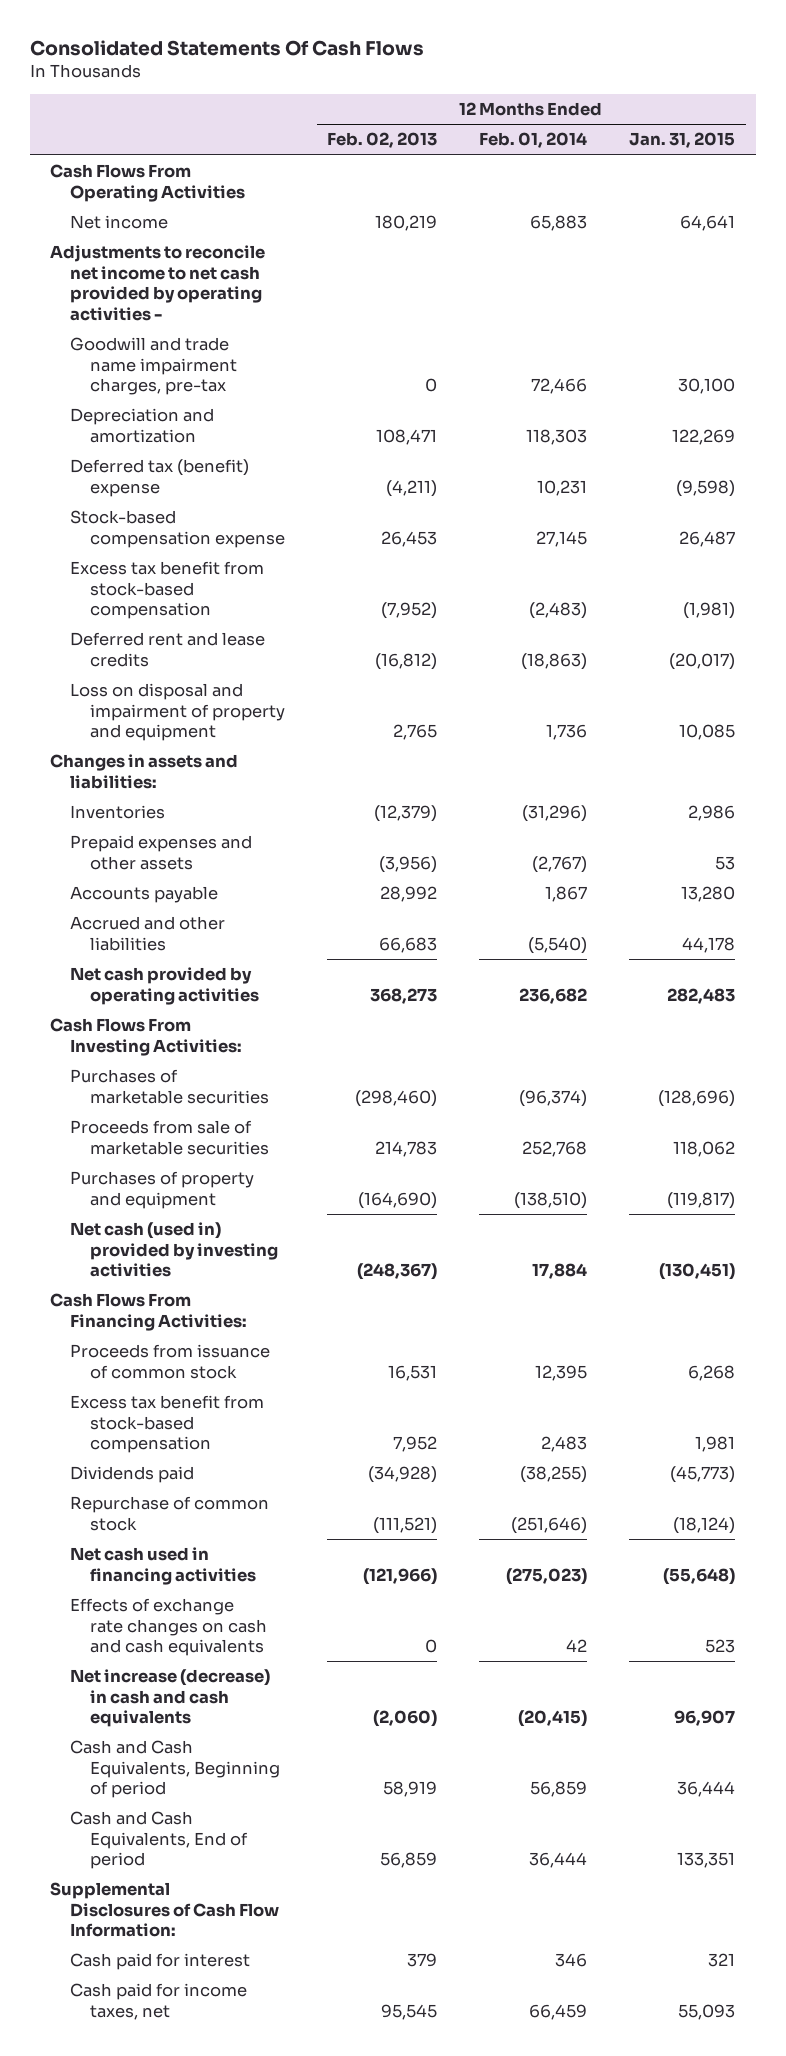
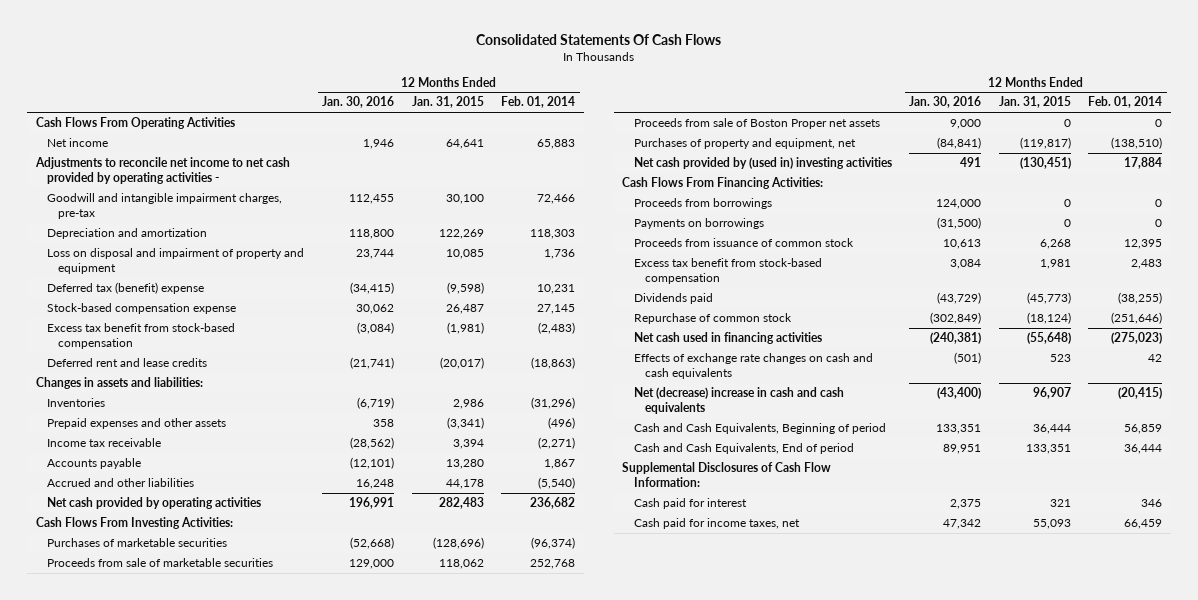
[327,132,438,149] Feb. 02, 2013 -> none
none -> [322,96,395,109] Jan. 30, 2016
[70,337,238,396] Goodwill and trade name impairment charges, pre-tax -> [46,193,282,219] Goodwill and intangible impairment charges, pre-tax
[70,683,286,742] Loss on disposal and impairment of property and equipment -> [46,248,304,274] Loss on disposal and impairment of property and equipment
[532,855,588,873] (2,767) -> [548,417,576,430] (496)
[715,855,736,870] 53 -> [446,417,484,430] (3,341)
none -> [46,438,161,448] Income tax receivable
none -> [633,118,880,130] Proceeds from sale of Boston Proper net assets
[70,1171,255,1209] Purchases of property and equipment -> [633,138,856,150] Purchases of property and equipment, net
[70,1222,279,1278] Net cash (used in) provided by investing activities -> [633,157,892,170] Net cash provided by (used in) investing activities
none -> [633,198,772,210] Proceeds from borrowings
none -> [633,218,764,230] Payments on borrowings
[70,1669,271,1728] Net increase (decrease) in cash and cash equivalents -> [633,387,844,414] Net (decrease) increase in cash and cash equivalents

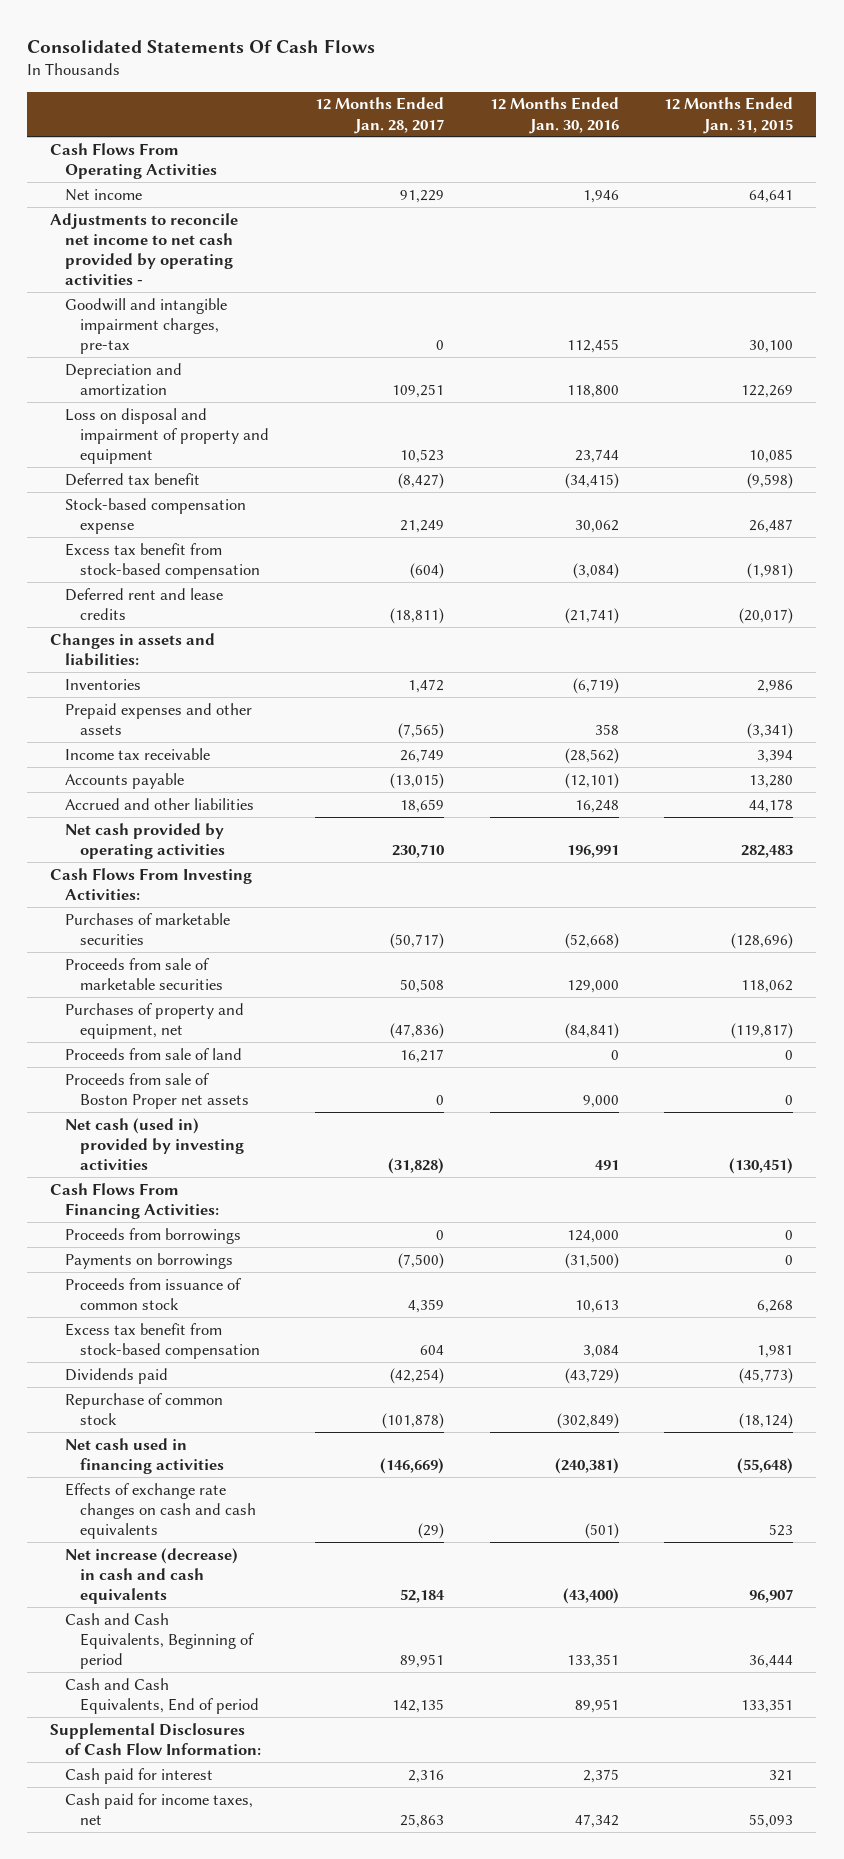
[501,96,576,109] Feb. 01, 2014 -> none
none -> [315,97,445,134] 12 Months Ended Jan. 28, 2017
[46,282,204,295] Deferred tax (benefit) expense -> [65,472,201,486] Deferred tax benefit
none -> [65,1047,243,1060] Proceeds from sale of land
[633,118,880,130] Proceeds from sale of Boston Proper net assets -> [65,1072,250,1109] Proceeds from sale of Boston Proper net assets
[633,157,892,170] Net cash provided by (used in) investing activities -> [65,1117,245,1170] Net cash (used in) provided by investing activities
[633,387,844,414] Net (decrease) increase in cash and cash equivalents -> [65,1547,239,1604] Net increase (decrease) in cash and cash equivalents

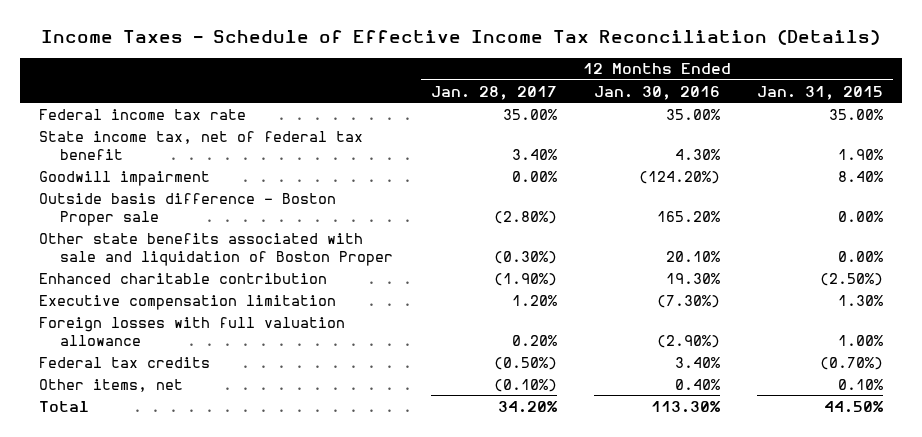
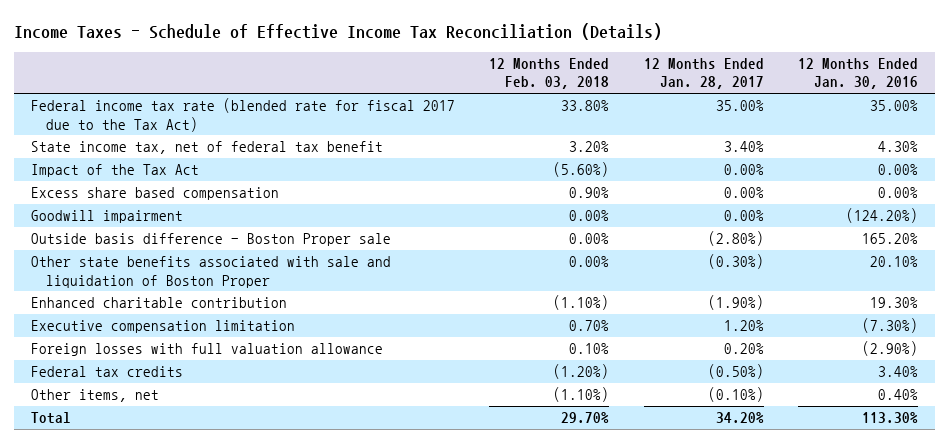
[757,85,884,100] Jan. 31, 2015 -> none
none -> [489,58,610,90] 12 Months Ended Feb. 03, 2018
[39,108,247,120] Federal income tax rate -> [30,98,455,132] Federal income tax rate (blended rate for fiscal 2017 due to the Tax Act)
none -> [30,164,199,178] Impact of the Tax Act
none -> [30,187,279,201] Excess share based compensation

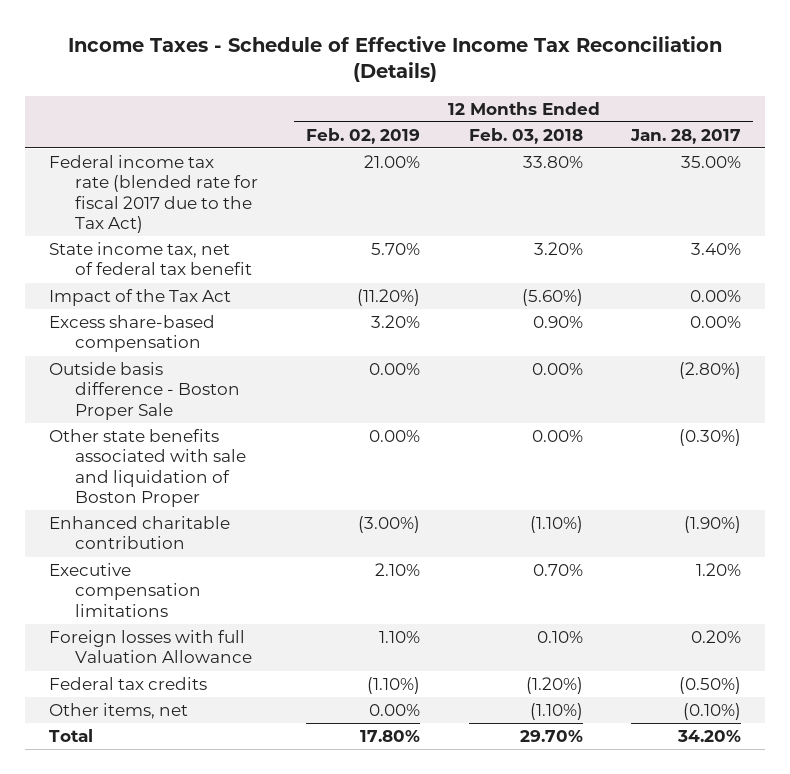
[797,58,918,90] 12 Months Ended Jan. 30, 2016 -> none
none -> [306,127,421,144] Feb. 02, 2019
[30,210,183,224] Goodwill impairment -> none
[30,187,279,201] Excess share based compensation -> [49,315,216,353] Excess share-based compensation
[30,233,391,247] Outside basis difference - Boston Proper sale -> [49,362,240,420] Outside basis difference - Boston Proper Sale
[30,320,295,334] Executive compensation limitation -> [49,563,201,617] Executive compensation limitations
[30,343,383,357] Foreign losses with full valuation allowance -> [49,630,252,664] Foreign losses with full Valuation Allowance

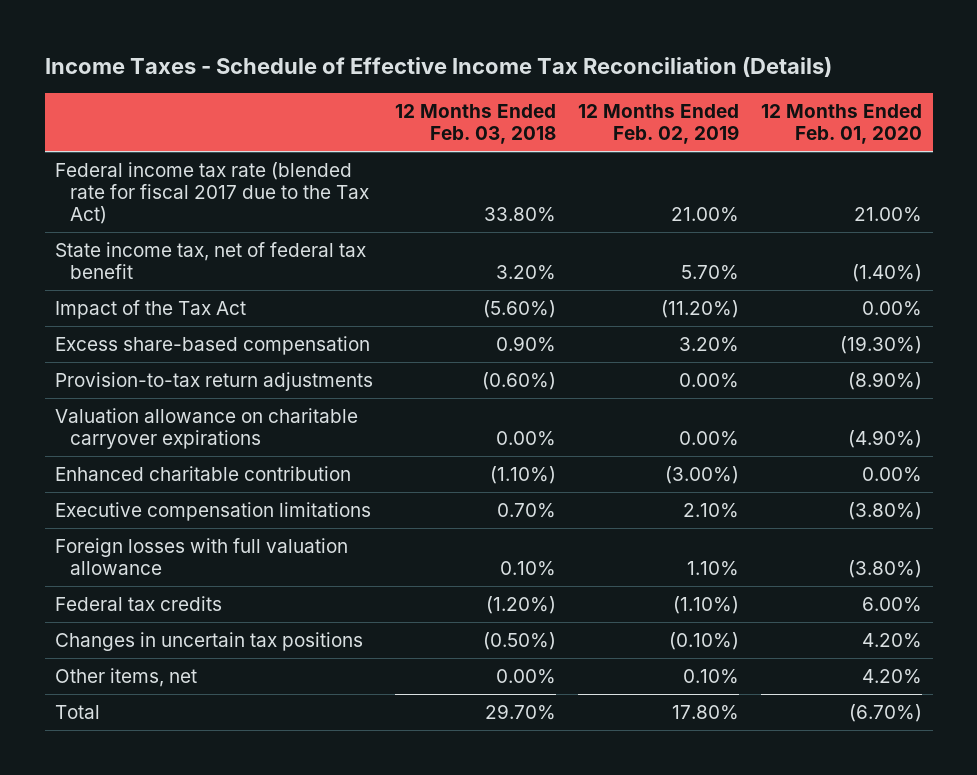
[630,128,742,144] Jan. 28, 2017 -> none
none -> [760,103,922,144] 12 Months Ended Feb. 01, 2020
[49,362,240,420] Outside basis difference - Boston Proper Sale -> none
none -> [55,371,374,391] Provision-to-tax return adjustments
[49,429,246,508] Other state benefits associated with sale and liquidation of Boston Proper -> [55,407,359,450] Valuation allowance on charitable carryover expirations
[49,630,252,664] Foreign losses with full Valuation Allowance -> [55,537,349,576] Foreign losses with full valuation allowance
none -> [55,631,364,651] Changes in uncertain tax positions
[369,704,421,717] 0.00% -> [682,668,739,684] 0.10%
[529,703,583,721] (1.10%) -> [496,668,557,684] 0.00%

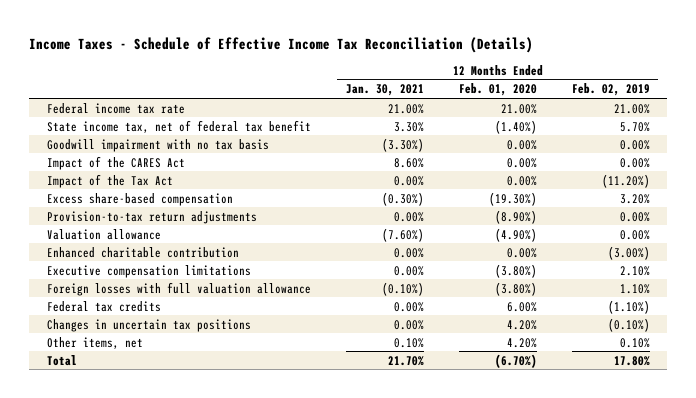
[395,103,557,144] 12 Months Ended Feb. 03, 2018 -> none
none -> [345,84,424,97] Jan. 30, 2021
[55,161,370,225] Federal income tax rate (blended rate for fiscal 2017 due to the Tax Act) -> [46,102,185,114] Federal income tax rate
none -> [46,138,269,152] Goodwill impairment with no tax basis
none -> [46,155,185,170] Impact of the CARES Act
[55,407,359,450] Valuation allowance on charitable carryover expirations -> none
none -> [46,228,161,240] Valuation allowance

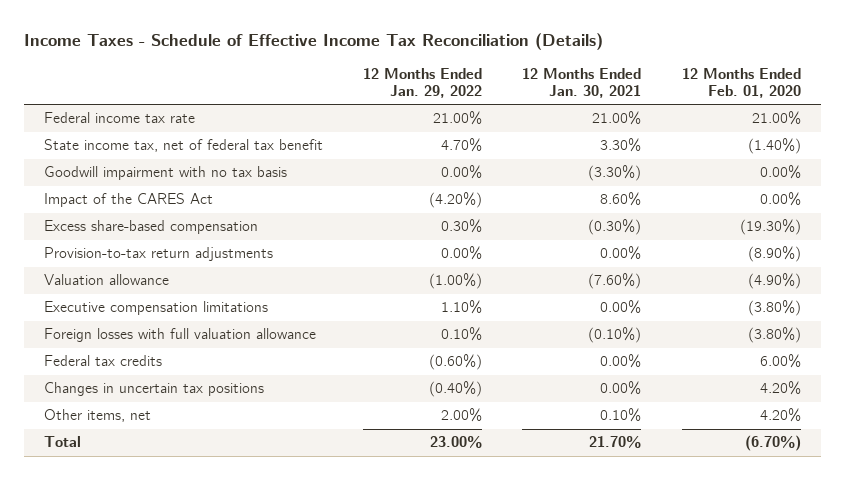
[571,83,650,97] Feb. 02, 2019 -> none
none -> [363,68,483,99] 12 Months Ended Jan. 29, 2022
[46,173,173,188] Impact of the Tax Act -> none
[46,246,239,258] Enhanced charitable contribution -> none

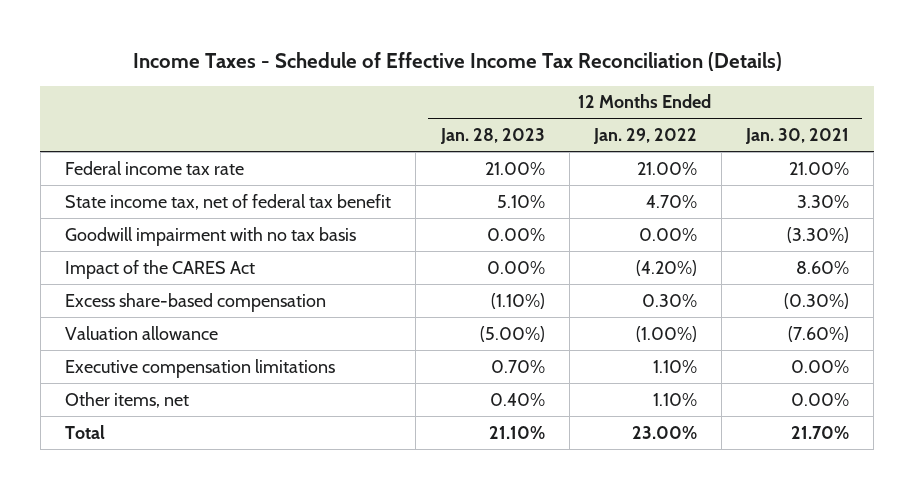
[681,68,801,99] 12 Months Ended Feb. 01, 2020 -> none
none -> [439,128,545,145] Jan. 28, 2023
[44,247,274,262] Provision-to-tax return adjustments -> none
[44,328,317,343] Foreign losses with full valuation allowance -> none
[44,355,163,367] Federal tax credits -> none
[44,382,265,397] Changes in uncertain tax positions -> none
[441,408,483,423] 2.00% -> [652,392,697,406] 1.10%
[600,408,642,423] 0.10% -> [791,392,850,406] 0.00%

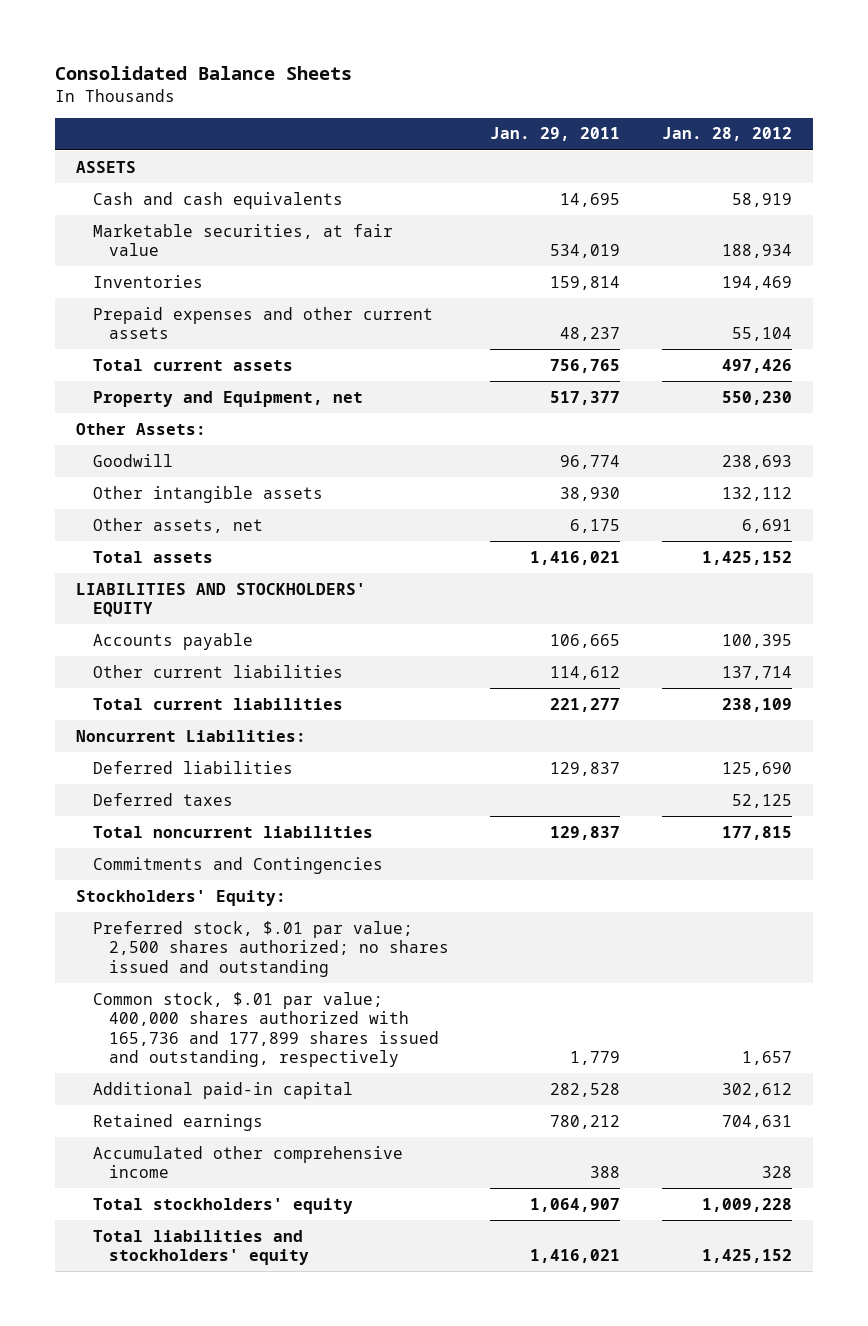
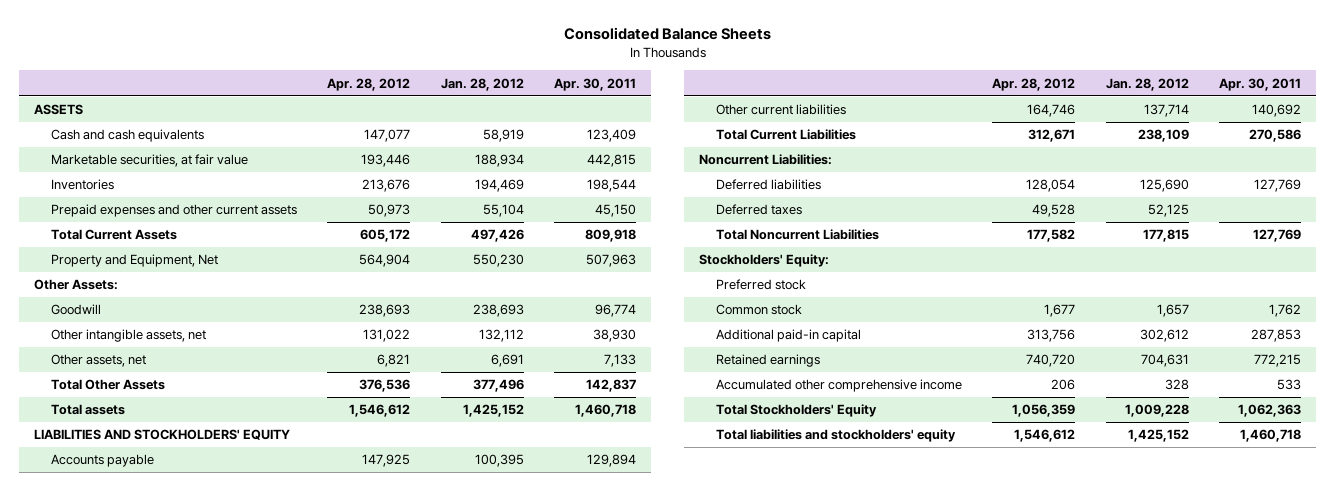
[490,127,621,142] Jan. 29, 2011 -> none
none -> [327,77,411,91] Apr. 28, 2012
none -> [553,77,636,91] Apr. 30, 2011
[92,358,293,371] Total current assets -> [50,229,177,241] Total Current Assets
[92,390,363,407] Property and Equipment, net -> [50,254,218,268] Property and Equipment, Net
[92,485,323,503] Other intangible assets -> [50,329,206,343] Other intangible assets, net
none -> [50,379,165,391] Total Other Assets
[92,697,343,710] Total current liabilities -> [715,129,856,141] Total Current Liabilities
[92,856,383,874] Commitments and Contingencies -> none
[92,825,373,838] Total noncurrent liabilities -> [715,229,879,241] Total Noncurrent Liabilities
[92,920,449,977] Preferred stock, $.01 par value; 2,500 shares authorized; no shares issued and outstanding -> [715,279,806,291] Preferred stock
[92,991,439,1068] Common stock, $.01 par value; 400,000 shares authorized with 165,736 and 177,899 shares issued and outstanding, respectively -> [715,304,802,316] Common stock
[92,1197,353,1214] Total stockholders' equity -> [715,404,877,418] Total Stockholders' Equity

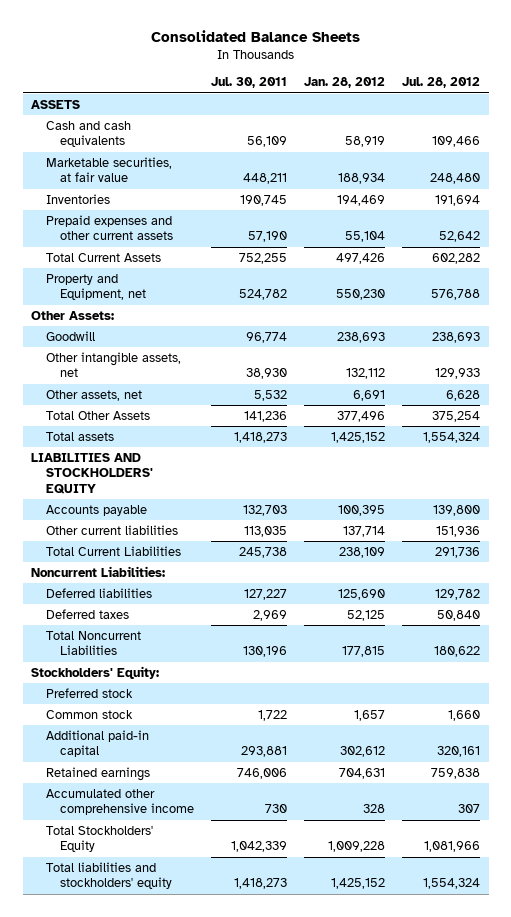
[327,77,411,91] Apr. 28, 2012 -> none
[553,77,636,91] Apr. 30, 2011 -> none
none -> [211,77,288,89] Jul. 30, 2011
none -> [402,77,481,89] Jul. 28, 2012
[50,254,218,268] Property and Equipment, Net -> [45,273,147,301] Property and Equipment, net

